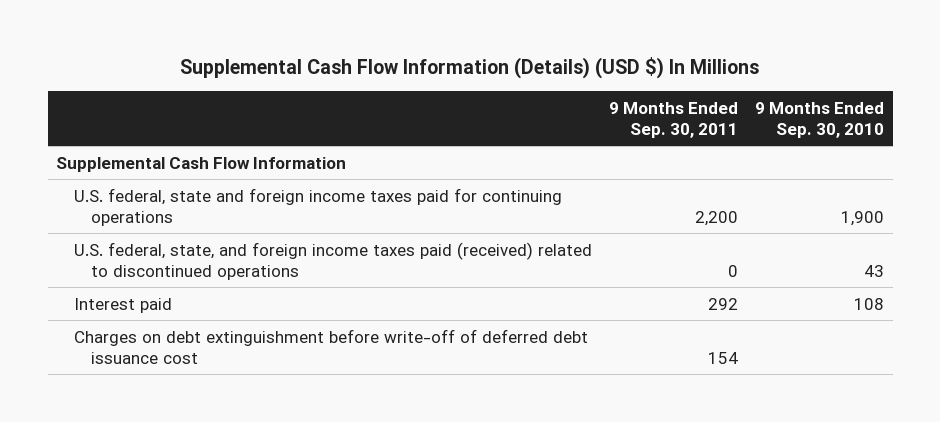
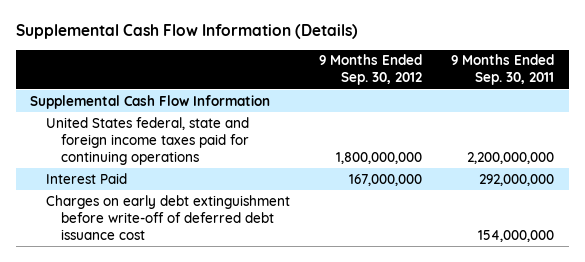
[180,57,760,80] Supplemental Cash Flow Information (Details) (USD $) In Millions -> [15,24,358,40] Supplemental Cash Flow Information (Details)
[755,101,885,138] 9 Months Ended Sep. 30, 2010 -> none
none -> [318,54,422,86] 9 Months Ended Sep. 30, 2012
[73,241,592,280] U.S. federal, state, and foreign income taxes paid (received) related to discontinued operations -> none
[73,187,562,226] U.S. federal, state and foreign income taxes paid for continuing operations -> [45,116,249,165] United States federal, state and foreign income taxes paid for continuing operations
[694,210,738,226] 2,200 -> [467,151,555,164] 2,200,000,000
[73,297,172,313] Interest paid -> [45,172,127,184] Interest Paid
[707,297,738,310] 292 -> [479,173,555,186] 292,000,000
[73,328,588,364] Charges on debt extinguishment before write-off of deferred debt issuance cost -> [45,194,290,240] Charges on early debt extinguishment before write-off of deferred debt issuance cost
[707,351,738,364] 154 -> [478,229,555,242] 154,000,000

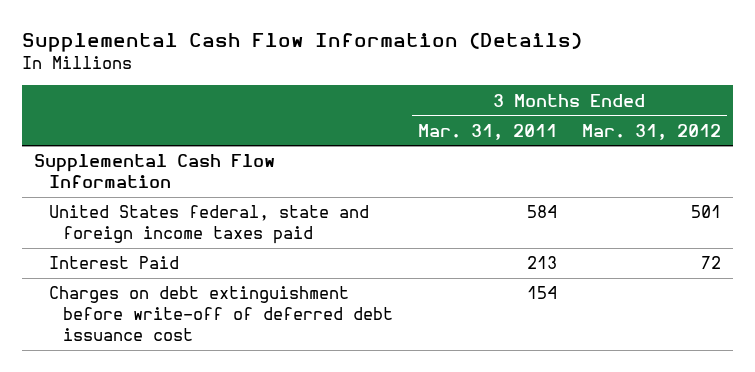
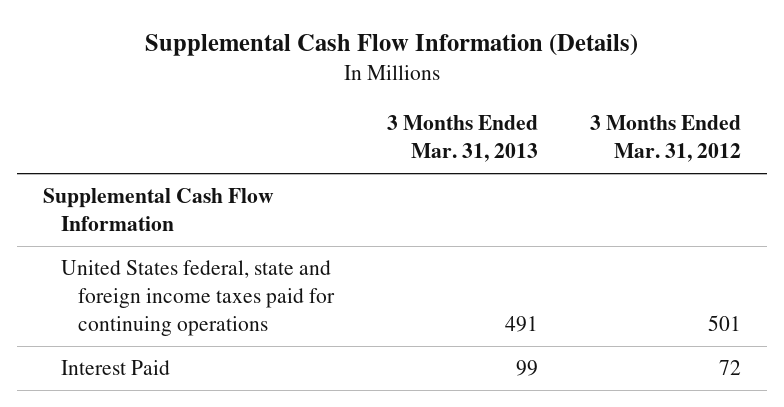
[417,123,557,140] Mar. 31, 2011 -> none
none -> [386,115,538,163] 3 Months Ended Mar. 31, 2013
[48,205,369,245] United States federal, state and foreign income taxes paid -> [60,260,336,336] United States federal, state and foreign income taxes paid for continuing operations
[48,286,394,342] Charges on debt extinguishment before write-off of deferred debt issuance cost -> none

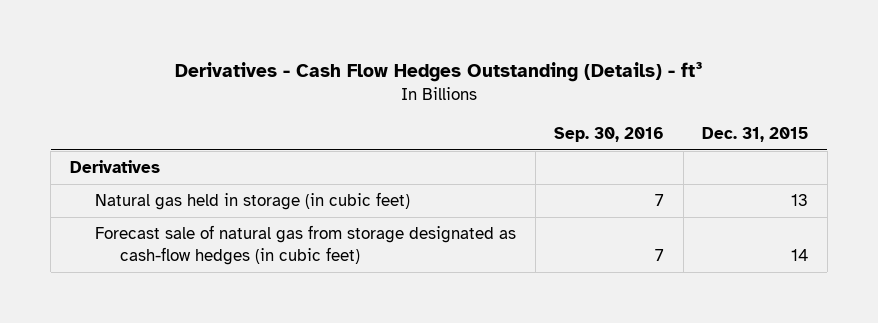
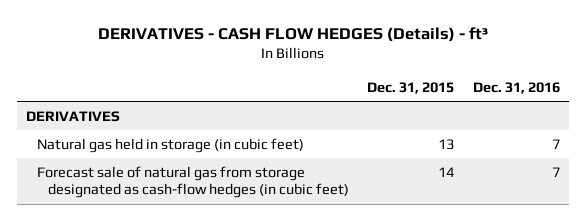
[175,61,704,82] Derivatives - Cash Flow Hedges Outstanding (Details) - ft³ -> [97,26,488,42] DERIVATIVES - CASH FLOW HEDGES (Details) - ft³
[554,126,665,142] Sep. 30, 2016 -> none
none -> [472,81,560,94] Dec. 31, 2016
[70,160,161,174] Derivatives -> [25,110,120,122] DERIVATIVES

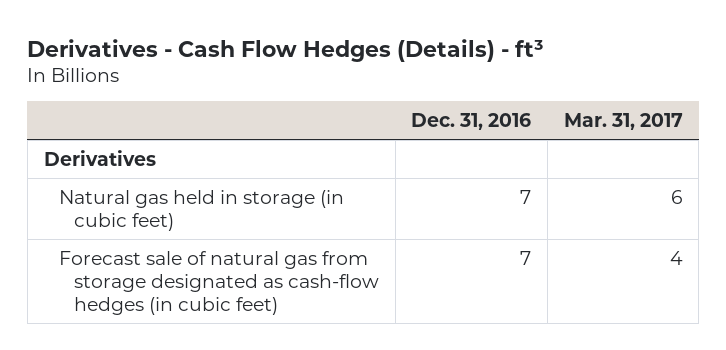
[97,26,488,42] DERIVATIVES - CASH FLOW HEDGES (Details) - ft³ -> [27,38,544,62] Derivatives - Cash Flow Hedges (Details) - ft³
[367,81,455,94] Dec. 31, 2015 -> none
none -> [563,112,683,130] Mar. 31, 2017
[25,110,120,122] DERIVATIVES -> [43,149,156,166] Derivatives

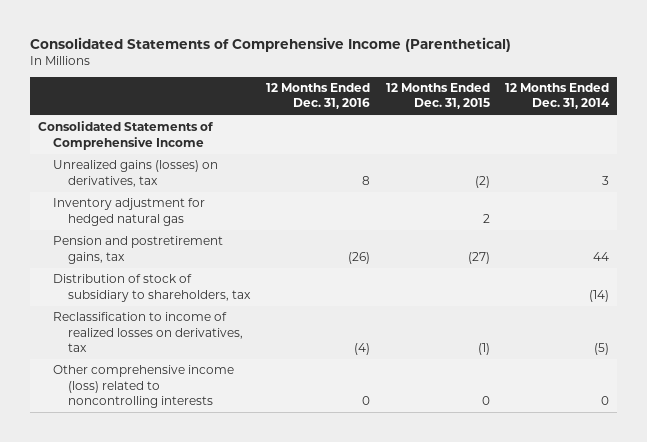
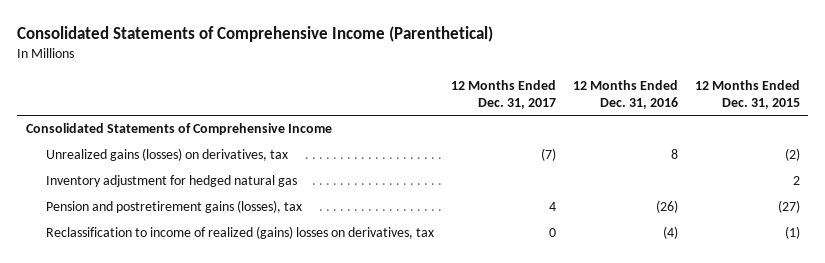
[505,83,611,110] 12 Months Ended Dec. 31, 2014 -> none
none -> [450,79,556,110] 12 Months Ended Dec. 31, 2017
[53,274,252,302] Distribution of stock of subsidiary to shareholders, tax -> none
[53,365,235,408] Other comprehensive income (loss) related to noncontrolling interests -> none
[53,236,224,264] Pension and postretirement gains, tax -> [45,200,302,214] Pension and postretirement gains (losses), tax
[53,312,244,352] Reclassification to income of realized losses on derivatives, tax -> [45,226,434,240] Reclassification to income of realized (gains) losses on derivatives, tax

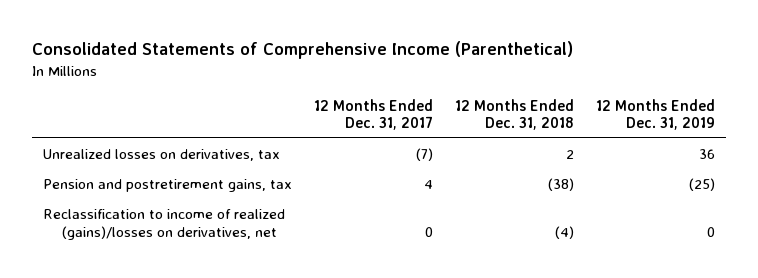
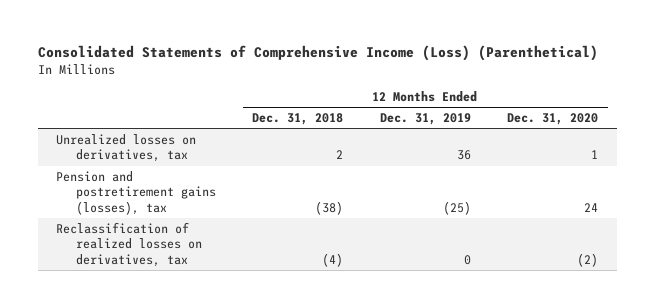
[31,41,573,60] Consolidated Statements of Comprehensive Income (Parenthetical) -> [38,45,599,62] Consolidated Statements of Comprehensive Income (Loss) (Parenthetical)
[314,98,434,131] 12 Months Ended Dec. 31, 2017 -> none
none -> [507,113,599,126] Dec. 31, 2020
[43,178,293,192] Pension and postretirement gains, tax -> [56,170,216,216] Pension and postretirement gains (losses), tax
[43,208,286,240] Reclassification to income of realized (gains)/losses on derivatives, net -> [56,221,202,268] Reclassification of realized losses on derivatives, tax

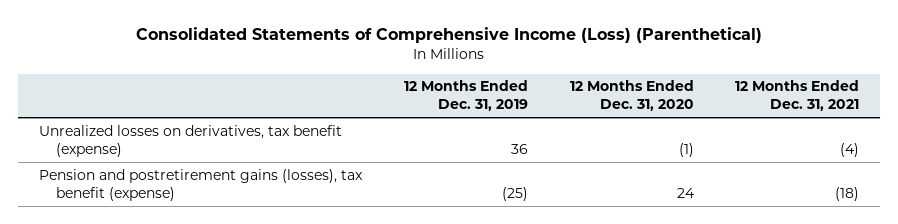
[252,113,344,126] Dec. 31, 2018 -> none
none -> [735,80,860,112] 12 Months Ended Dec. 31, 2021
[56,221,202,268] Reclassification of realized losses on derivatives, tax -> none
[56,133,197,163] Unrealized losses on derivatives, tax -> [39,124,343,157] Unrealized losses on derivatives, tax benefit (expense)
[591,150,599,160] 1 -> [678,142,694,157] (1)
[56,170,216,216] Pension and postretirement gains (losses), tax -> [39,168,364,201] Pension and postretirement gains (losses), tax benefit (expense)

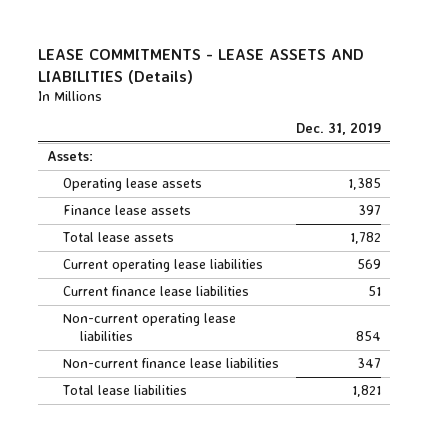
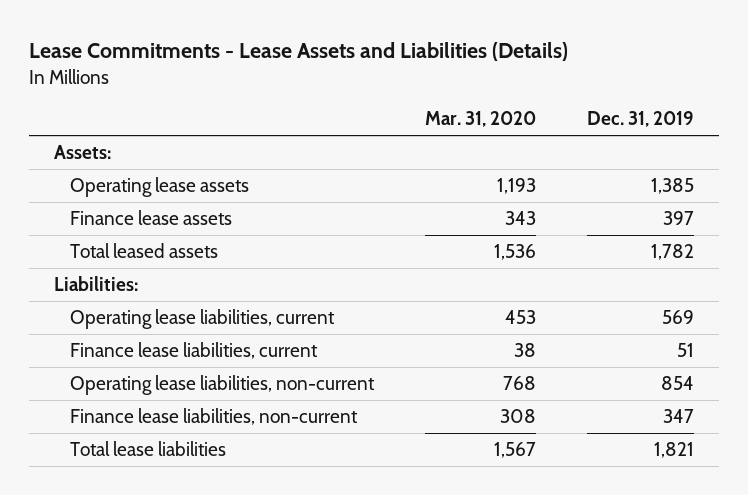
[38,48,365,84] LEASE COMMITMENTS - LEASE ASSETS AND LIABILITIES (Details) -> [28,42,568,62] Lease Commitments - Lease Assets and Liabilities (Details)
none -> [425,111,537,128] Mar. 31, 2020
[62,232,175,243] Total lease assets -> [70,242,219,258] Total leased assets
none -> [54,275,139,291] Liabilities:
[63,259,264,273] Current operating lease liabilities -> [70,308,336,329] Operating lease liabilities, current
[63,286,250,297] Current finance lease liabilities -> [70,341,319,359] Finance lease liabilities, current
[63,313,237,342] Non-current operating lease liabilities -> [70,374,376,395] Operating lease liabilities, non-current
[63,358,280,369] Non-current finance lease liabilities -> [70,407,359,425] Finance lease liabilities, non-current

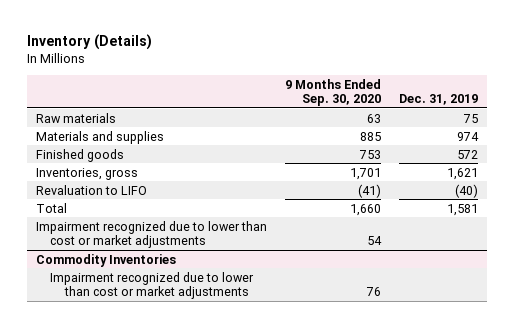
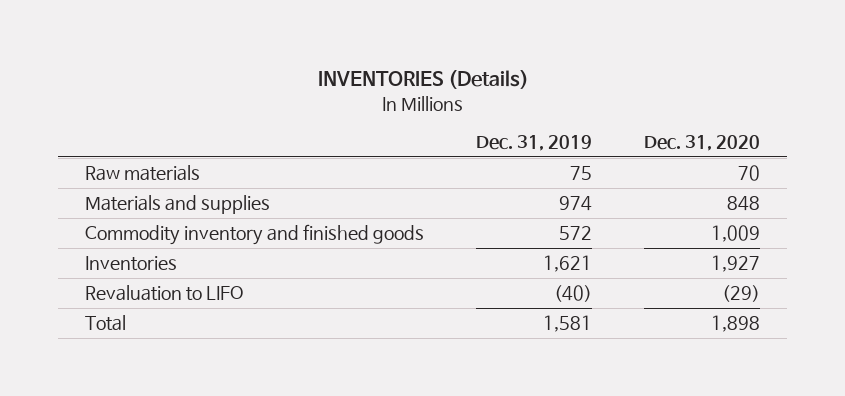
[27,34,153,51] Inventory (Details) -> [317,69,529,89] INVENTORIES (Details)
[285,78,382,107] 9 Months Ended Sep. 30, 2020 -> none
none -> [644,135,761,152] Dec. 31, 2020
[36,148,125,162] Finished goods -> [84,224,424,246] Commodity inventory and finished goods
[36,167,139,180] Inventories, gross -> [84,256,177,272] Inventories
[36,220,268,248] Impairment recognized due to lower than cost or market adjustments -> none
[36,253,177,267] Commodity Inventories -> none
[50,271,255,299] Impairment recognized due to lower than cost or market adjustments -> none

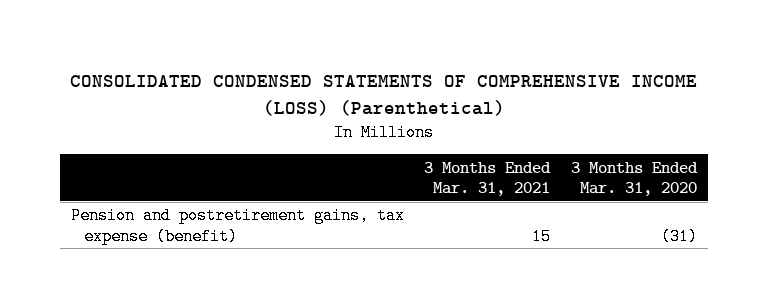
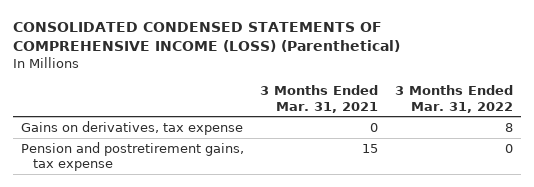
[571,161,699,196] 3 Months Ended Mar. 31, 2020 -> none
none -> [394,85,513,113] 3 Months Ended Mar. 31, 2022
none -> [21,120,244,135] Gains on derivatives, tax expense
[70,207,405,245] Pension and postretirement gains, tax expense (benefit) -> [21,141,245,172] Pension and postretirement gains, tax expense

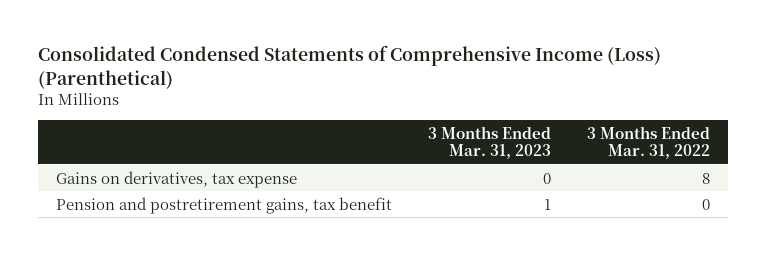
[13,22,401,53] CONSOLIDATED CONDENSED STATEMENTS OF COMPREHENSIVE INCOME (LOSS) (Parenthetical) -> [38,45,662,89] Consolidated Condensed Statements of Comprehensive Income (Loss) (Parenthetical)
[260,85,379,113] 3 Months Ended Mar. 31, 2021 -> none
none -> [428,125,552,160] 3 Months Ended Mar. 31, 2023
[21,141,245,172] Pension and postretirement gains, tax expense -> [56,196,393,214] Pension and postretirement gains, tax benefit

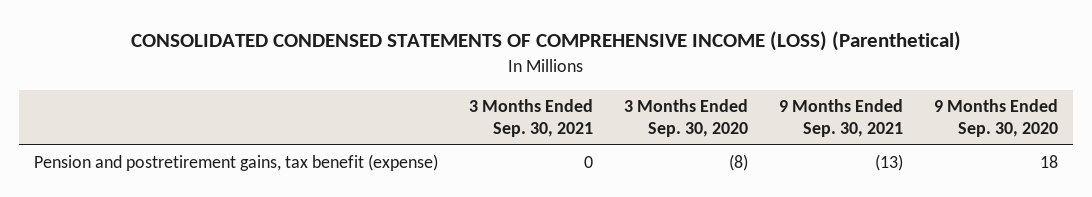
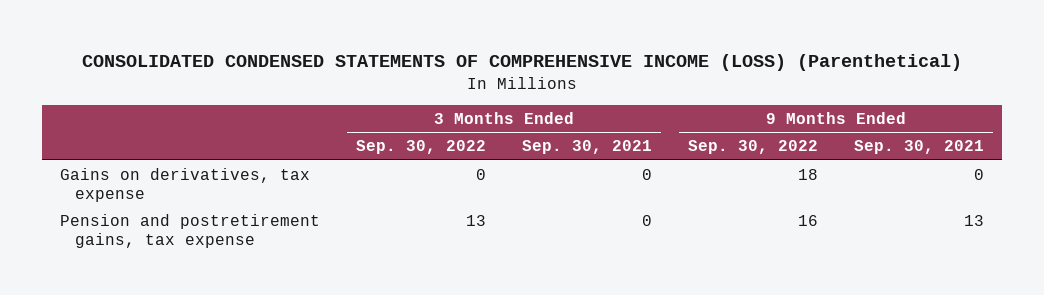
[624,98,749,138] 3 Months Ended Sep. 30, 2020 -> none
[933,98,1058,138] 9 Months Ended Sep. 30, 2020 -> none
none -> [356,140,487,155] Sep. 30, 2022
none -> [688,140,819,155] Sep. 30, 2022
none -> [60,168,311,202] Gains on derivatives, tax expense
[34,154,439,172] Pension and postretirement gains, tax benefit (expense) -> [60,214,321,248] Pension and postretirement gains, tax expense
[874,154,903,172] (13) -> [964,215,985,227] 13

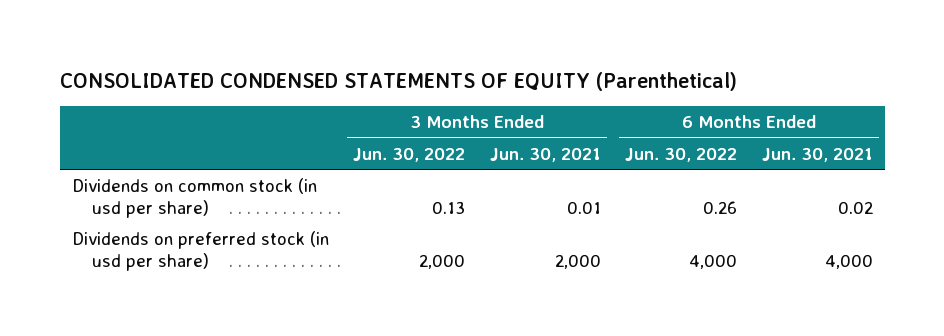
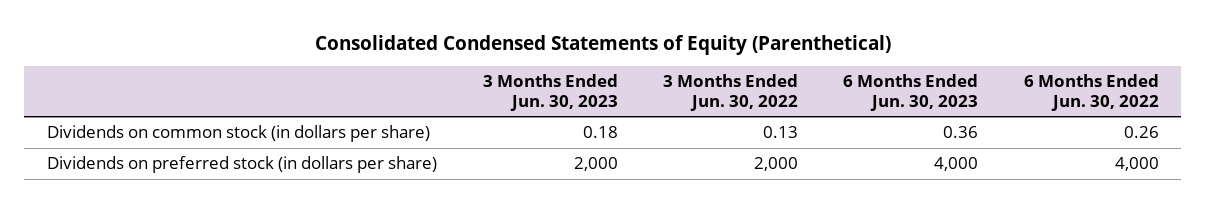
[59,71,737,91] CONSOLIDATED CONDENSED STATEMENTS OF EQUITY (Parenthetical) -> [314,34,891,55] Consolidated Condensed Statements of Equity (Parenthetical)
[489,147,601,162] Jun. 30, 2021 -> none
[761,147,873,162] Jun. 30, 2021 -> none
none -> [482,74,618,111] 3 Months Ended Jun. 30, 2023
none -> [843,74,979,111] 6 Months Ended Jun. 30, 2023
[71,178,317,218] Dividends on common stock (in usd per share) -> [47,125,431,143] Dividends on common stock (in dollars per share)
[71,231,329,271] Dividends on preferred stock (in usd per share) -> [47,156,438,174] Dividends on preferred stock (in dollars per share)

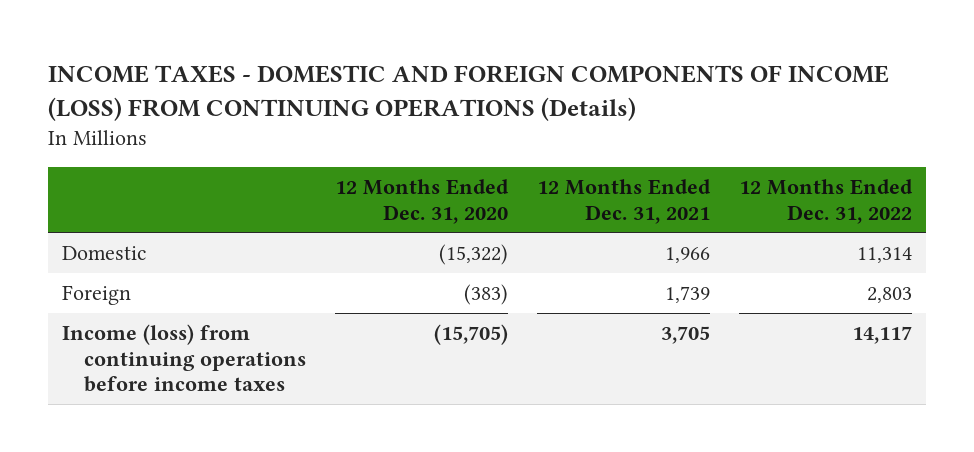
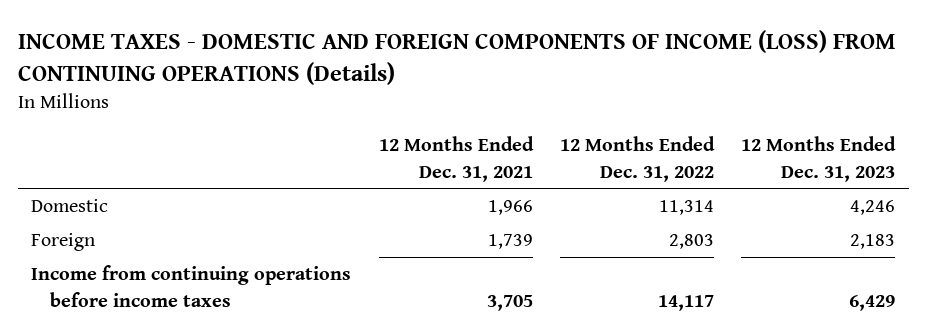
[334,178,509,224] 12 Months Ended Dec. 31, 2020 -> none
none -> [741,136,897,182] 12 Months Ended Dec. 31, 2023
[62,323,306,393] Income (loss) from continuing operations before income taxes -> [31,265,352,307] Income from continuing operations before income taxes

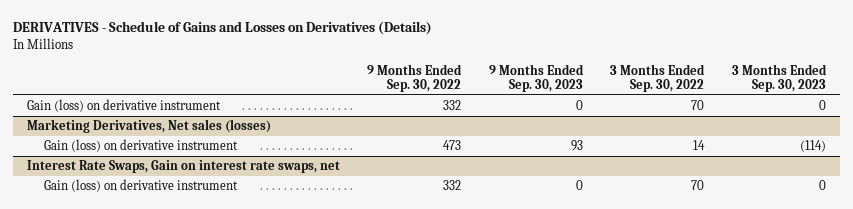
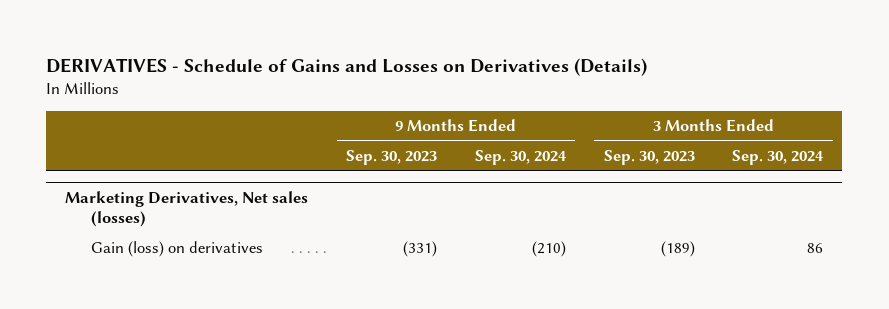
[367,63,463,93] 9 Months Ended Sep. 30, 2022 -> none
[610,63,706,93] 3 Months Ended Sep. 30, 2022 -> none
none -> [474,150,567,166] Sep. 30, 2024
none -> [732,150,825,166] Sep. 30, 2024
[26,99,221,113] Gain (loss) on derivative instrument -> none
[26,160,340,174] Interest Rate Swaps, Gain on interest rate swaps, net -> none
[44,179,239,193] Gain (loss) on derivative instrument -> none
[44,139,239,153] Gain (loss) on derivative instrument -> [91,241,264,258] Gain (loss) on derivatives
[570,140,583,152] 93 -> [402,241,437,258] (331)
[800,140,827,153] (114) -> [660,241,695,258] (189)

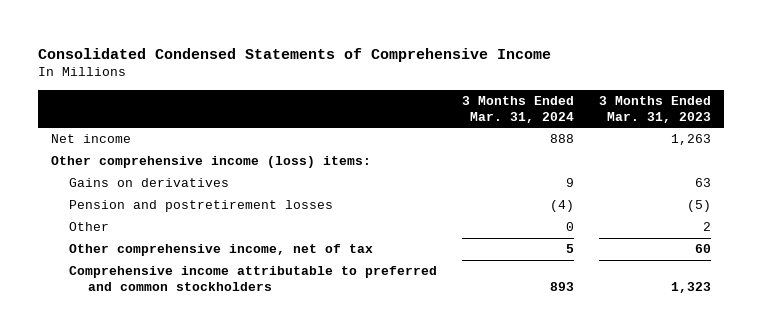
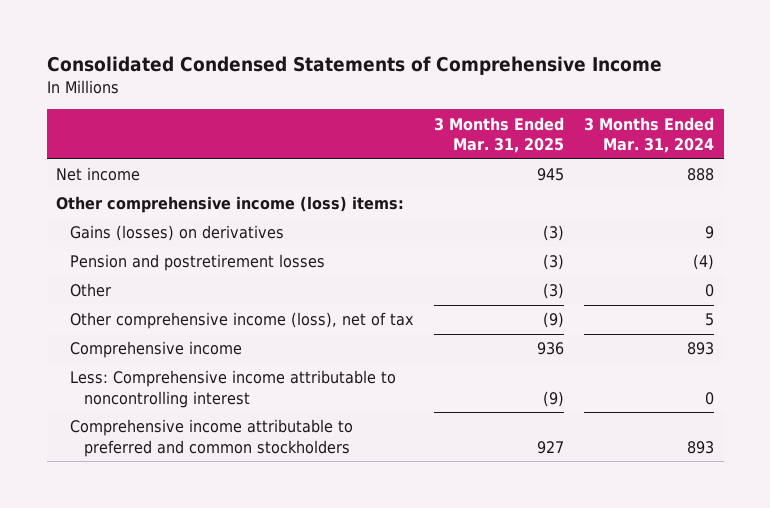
[599,96,712,123] 3 Months Ended Mar. 31, 2023 -> none
none -> [434,116,565,153] 3 Months Ended Mar. 31, 2025
[69,178,230,188] Gains on derivatives -> [70,225,285,242] Gains (losses) on derivatives
[69,244,374,257] Other comprehensive income, net of tax -> [70,312,415,330] Other comprehensive income (loss), net of tax
none -> [70,341,243,359] Comprehensive income
none -> [70,370,397,408] Less: Comprehensive income attributable to noncontrolling interest

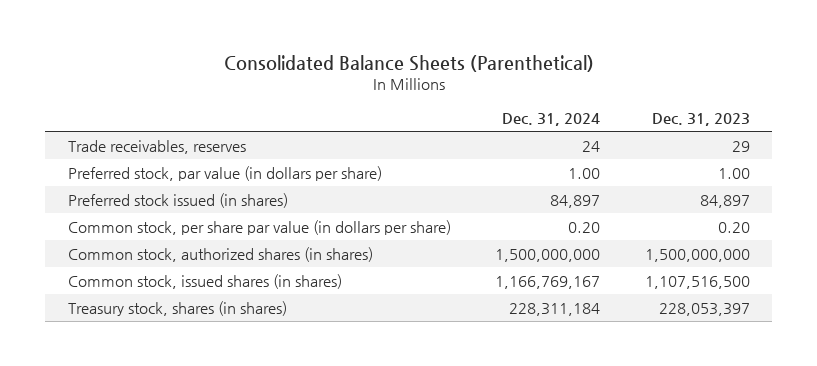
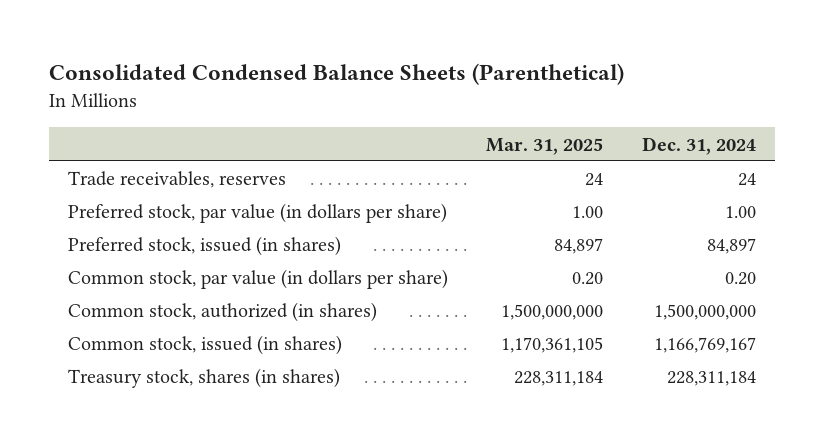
[223,54,594,72] Consolidated Balance Sheets (Parenthetical) -> [49,63,625,86] Consolidated Condensed Balance Sheets (Parenthetical)
[651,113,750,127] Dec. 31, 2023 -> none
none -> [486,137,604,155] Mar. 31, 2025
[67,192,288,208] Preferred stock issued (in shares) -> [68,236,342,257] Preferred stock, issued (in shares)
[67,219,451,235] Common stock, per share par value (in dollars per share) -> [68,269,449,290] Common stock, par value (in dollars per share)
[67,246,373,262] Common stock, authorized shares (in shares) -> [68,302,378,323] Common stock, authorized (in shares)
[67,273,342,289] Common stock, issued shares (in shares) -> [68,335,343,356] Common stock, issued (in shares)

